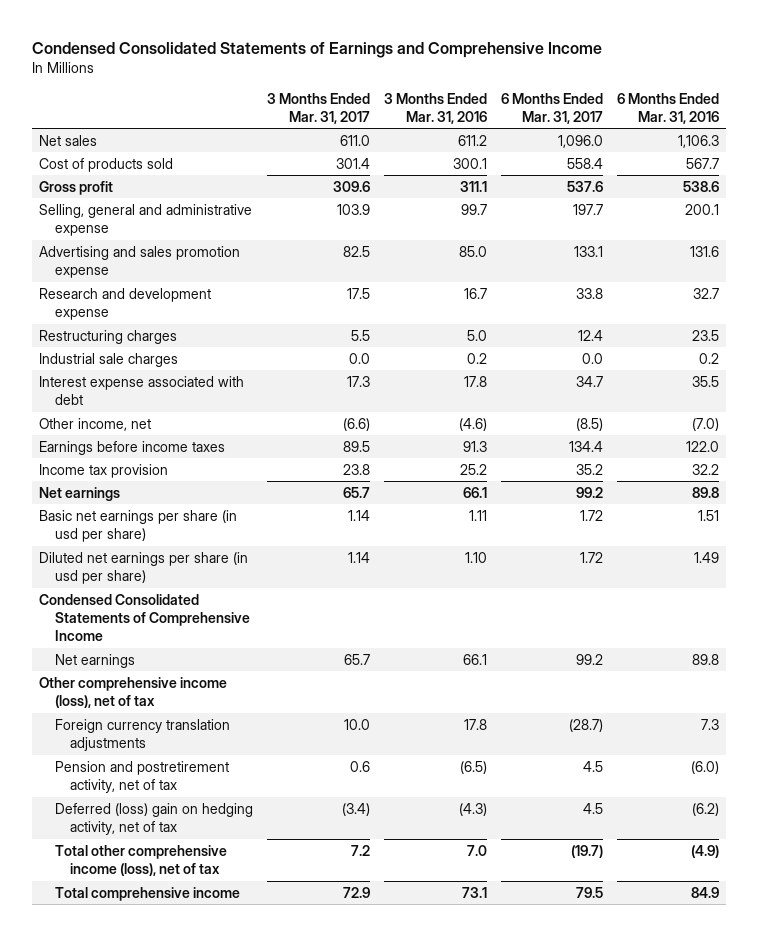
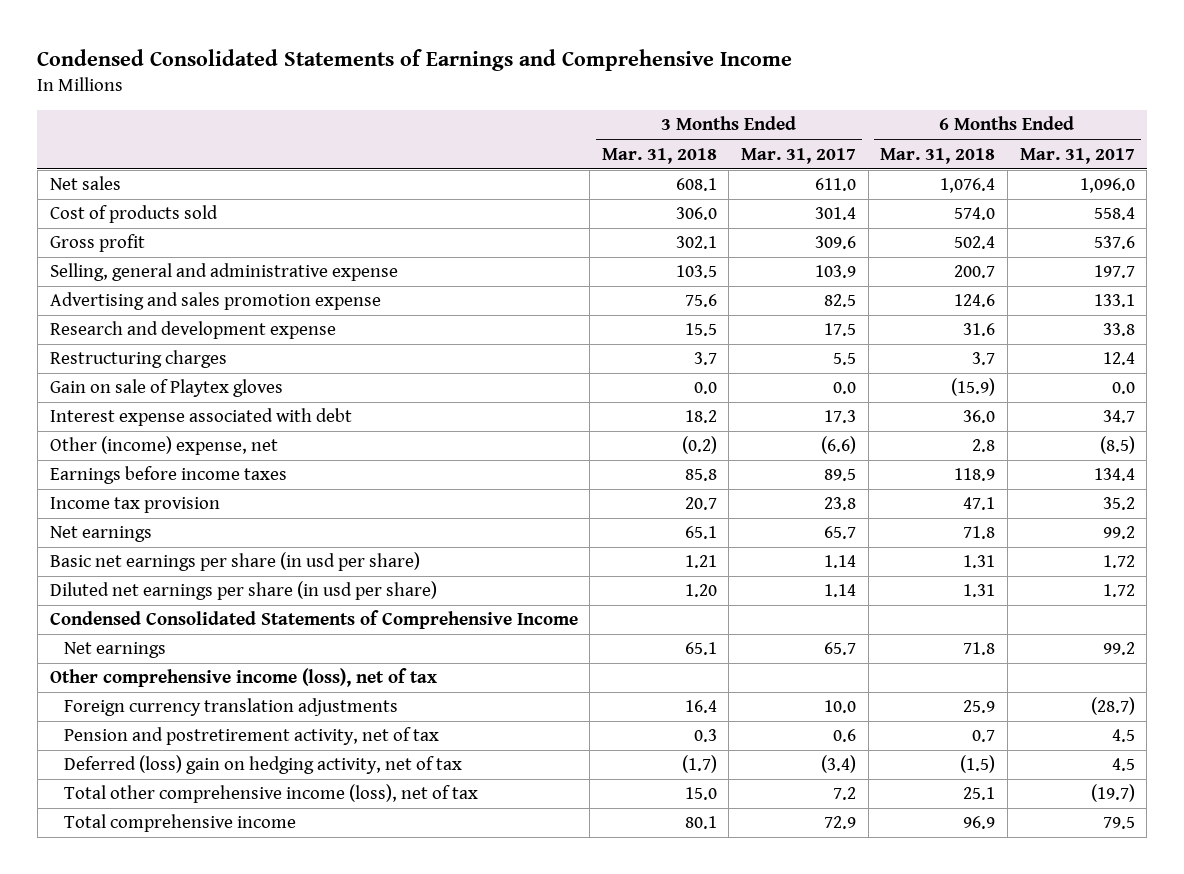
[383,92,487,124] 3 Months Ended Mar. 31, 2016 -> none
[617,92,720,124] 6 Months Ended Mar. 31, 2016 -> none
none -> [601,147,717,164] Mar. 31, 2018
none -> [880,147,996,164] Mar. 31, 2018
[39,352,179,367] Industrial sale charges -> none
none -> [49,379,283,398] Gain on sale of Playtex gloves
[39,417,152,431] Other income, net -> [49,436,278,456] Other (income) expense, net

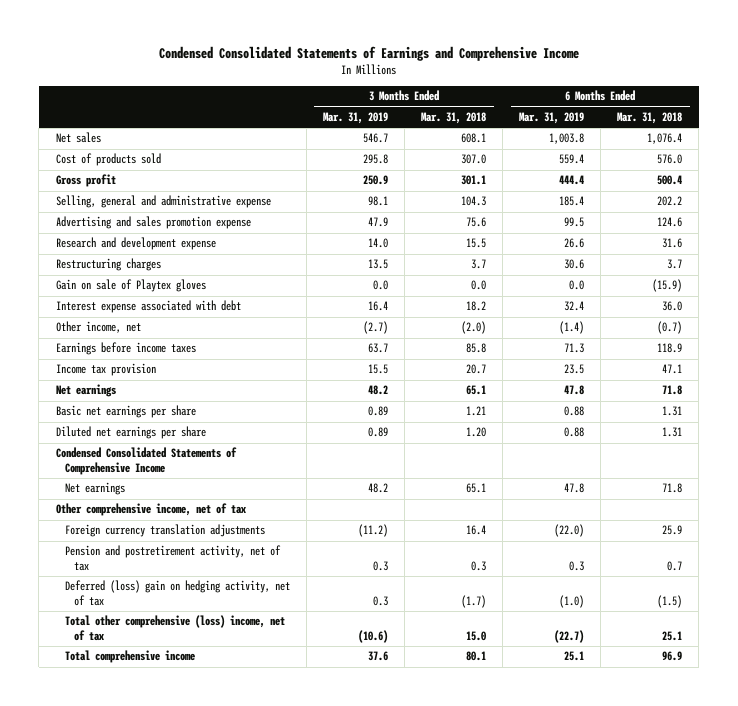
[741,147,857,164] Mar. 31, 2017 -> none
[1019,147,1135,164] Mar. 31, 2017 -> none
none -> [322,111,388,124] Mar. 31, 2019
none -> [518,111,584,124] Mar. 31, 2019
[675,207,717,221] 306.0 -> [460,154,486,165] 307.0
[954,207,996,221] 574.0 -> [657,154,683,165] 576.0
[675,236,717,250] 302.1 -> [460,175,486,186] 301.1
[954,236,996,250] 502.4 -> [657,175,683,186] 500.4
[675,265,717,279] 103.5 -> [460,196,486,207] 104.3
[954,265,996,279] 200.7 -> [657,196,683,207] 202.2
[49,436,278,456] Other (income) expense, net -> [55,321,141,334] Other income, net
[681,436,717,455] (0.2) -> [460,321,486,335] (2.0)
[972,439,996,453] 2.8 -> [657,321,683,335] (0.7)
[49,552,420,572] Basic net earnings per share (in usd per share) -> [55,405,196,419] Basic net earnings per share
[49,581,437,601] Diluted net earnings per share (in usd per share) -> [55,426,206,440] Diluted net earnings per share
[49,668,437,688] Other comprehensive income (loss), net of tax -> [55,503,246,517] Other comprehensive income, net of tax
[63,784,478,804] Total other comprehensive income (loss), net of tax -> [64,615,285,642] Total other comprehensive (loss) income, net of tax

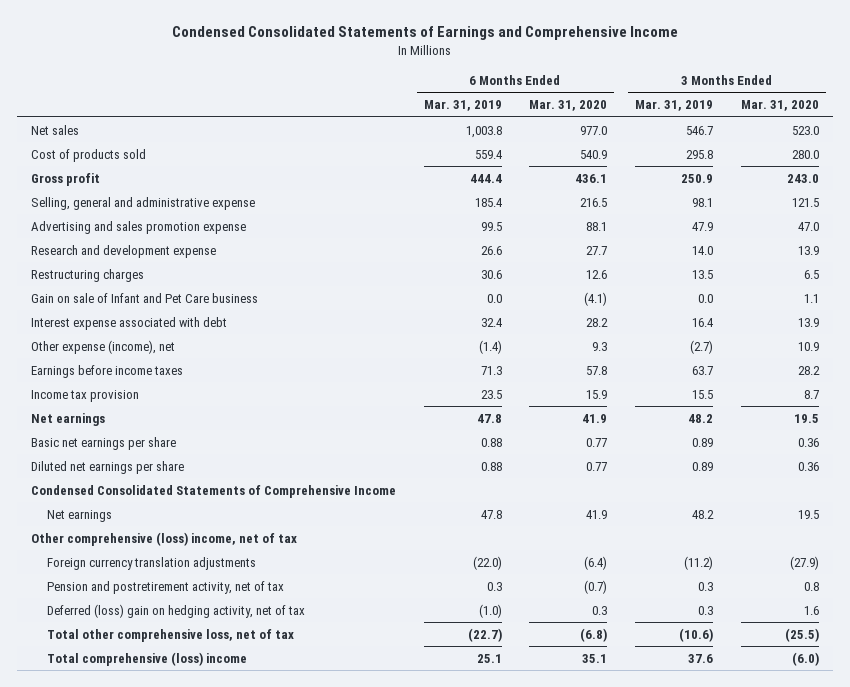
[420,111,486,124] Mar. 31, 2018 -> none
[617,111,683,124] Mar. 31, 2018 -> none
none -> [529,100,608,112] Mar. 31, 2020
none -> [740,100,819,112] Mar. 31, 2020
[55,279,206,293] Gain on sale of Playtex gloves -> none
none -> [30,292,258,303] Gain on sale of Infant and Pet Care business
[55,321,141,334] Other income, net -> [30,339,175,354] Other expense (income), net
[55,503,246,517] Other comprehensive income, net of tax -> [30,531,297,546] Other comprehensive (loss) income, net of tax
[64,615,285,642] Total other comprehensive (loss) income, net of tax -> [47,628,295,642] Total other comprehensive loss, net of tax
[64,650,195,664] Total comprehensive income -> [47,651,248,666] Total comprehensive (loss) income

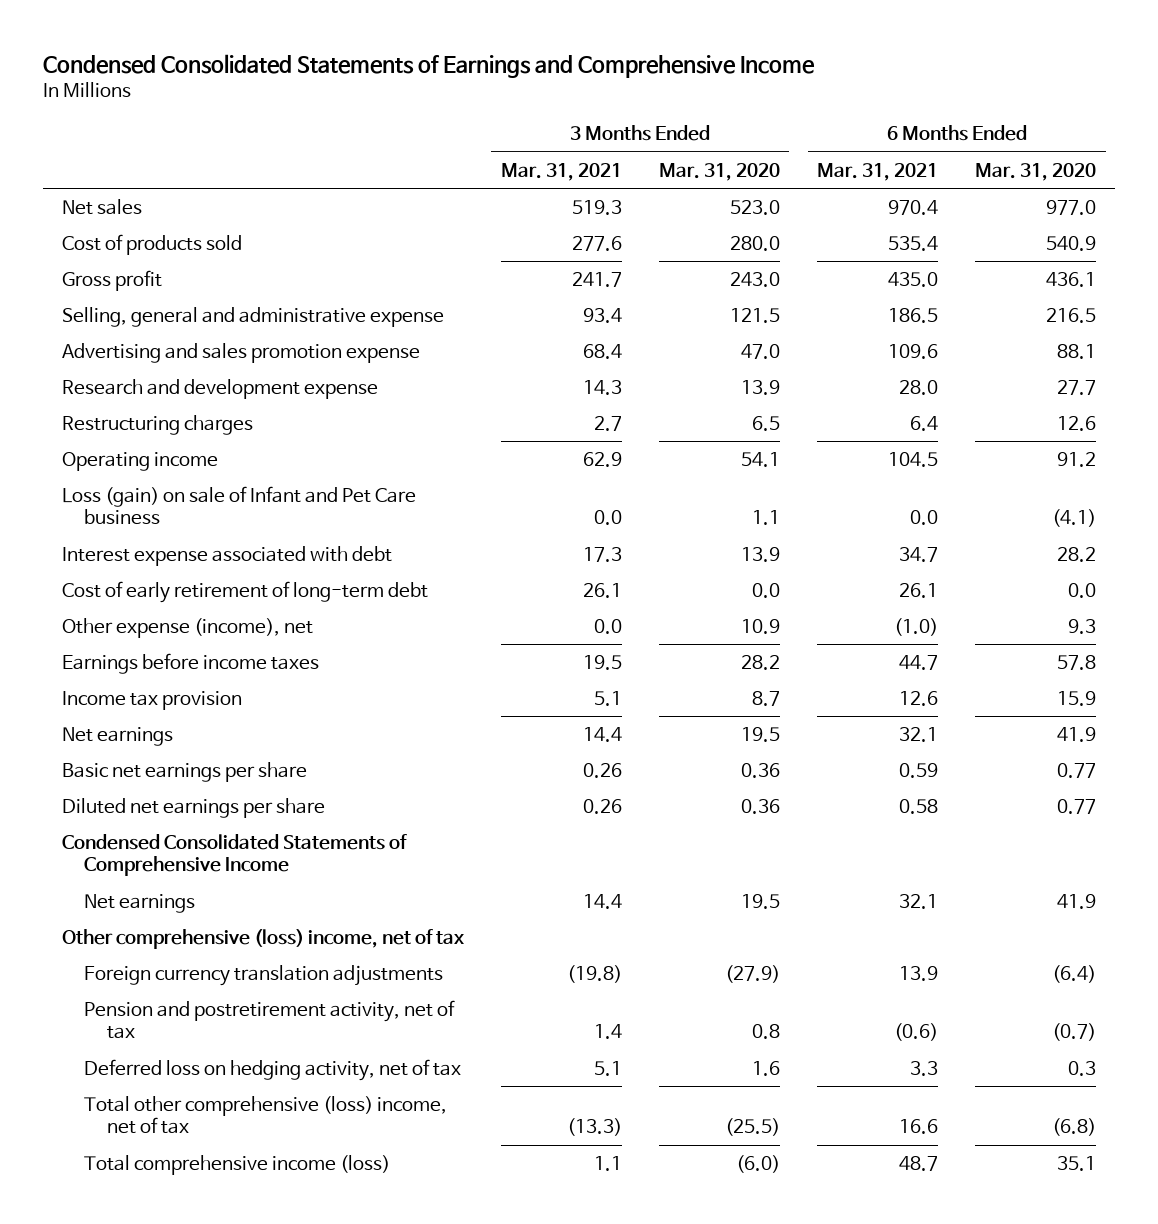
[423,100,502,112] Mar. 31, 2019 -> none
[635,100,714,112] Mar. 31, 2019 -> none
none -> [500,162,622,181] Mar. 31, 2021
none -> [817,162,939,181] Mar. 31, 2021
none -> [61,451,218,471] Operating income
[30,292,258,303] Gain on sale of Infant and Pet Care business -> [61,485,416,526] Loss (gain) on sale of Infant and Pet Care business
none -> [61,580,428,603] Cost of early retirement of long-term debt
[47,603,306,618] Deferred (loss) gain on hedging activity, net of tax -> [84,1058,462,1081] Deferred loss on hedging activity, net of tax
[47,628,295,642] Total other comprehensive loss, net of tax -> [84,1095,448,1135] Total other comprehensive (loss) income, net of tax
[47,651,248,666] Total comprehensive (loss) income -> [84,1154,391,1175] Total comprehensive income (loss)

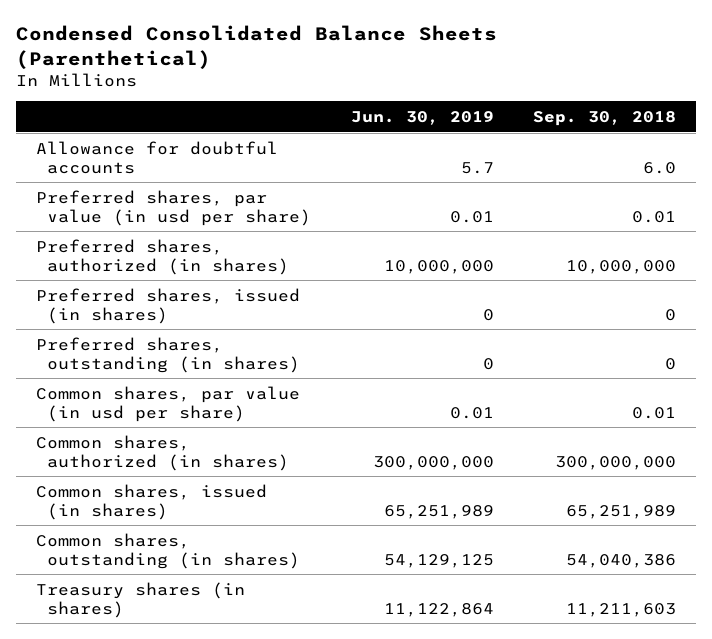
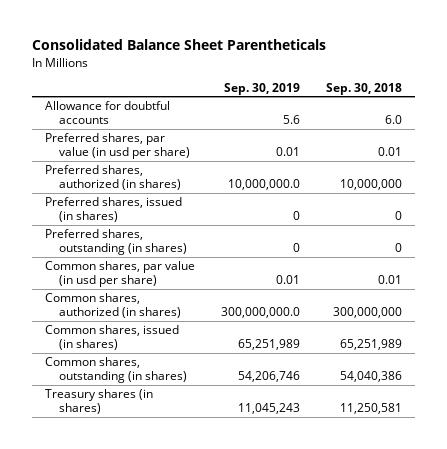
[16,25,498,69] Condensed Consolidated Balance Sheets (Parenthetical) -> [31,39,326,51] Consolidated Balance Sheet Parentheticals
[350,110,494,125] Jun. 30, 2019 -> none
none -> [223,82,300,95] Sep. 30, 2019
[565,602,676,617] 11,211,603 -> [339,403,402,415] 11,250,581

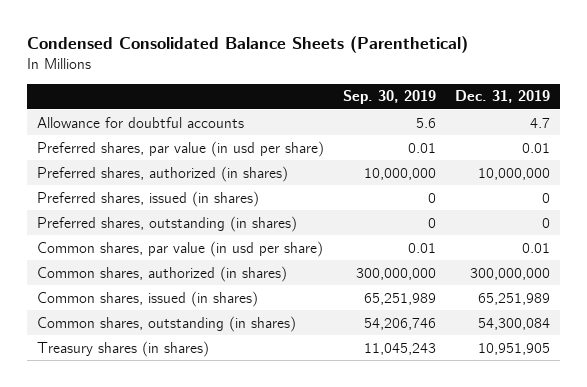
[31,39,326,51] Consolidated Balance Sheet Parentheticals -> [26,36,468,54] Condensed Consolidated Balance Sheets (Parenthetical)
[325,82,402,95] Sep. 30, 2018 -> none
none -> [455,90,551,104] Dec. 31, 2019
[227,179,300,191] 10,000,000.0 -> [364,167,437,180] 10,000,000
[220,307,300,319] 300,000,000.0 -> [356,267,437,280] 300,000,000

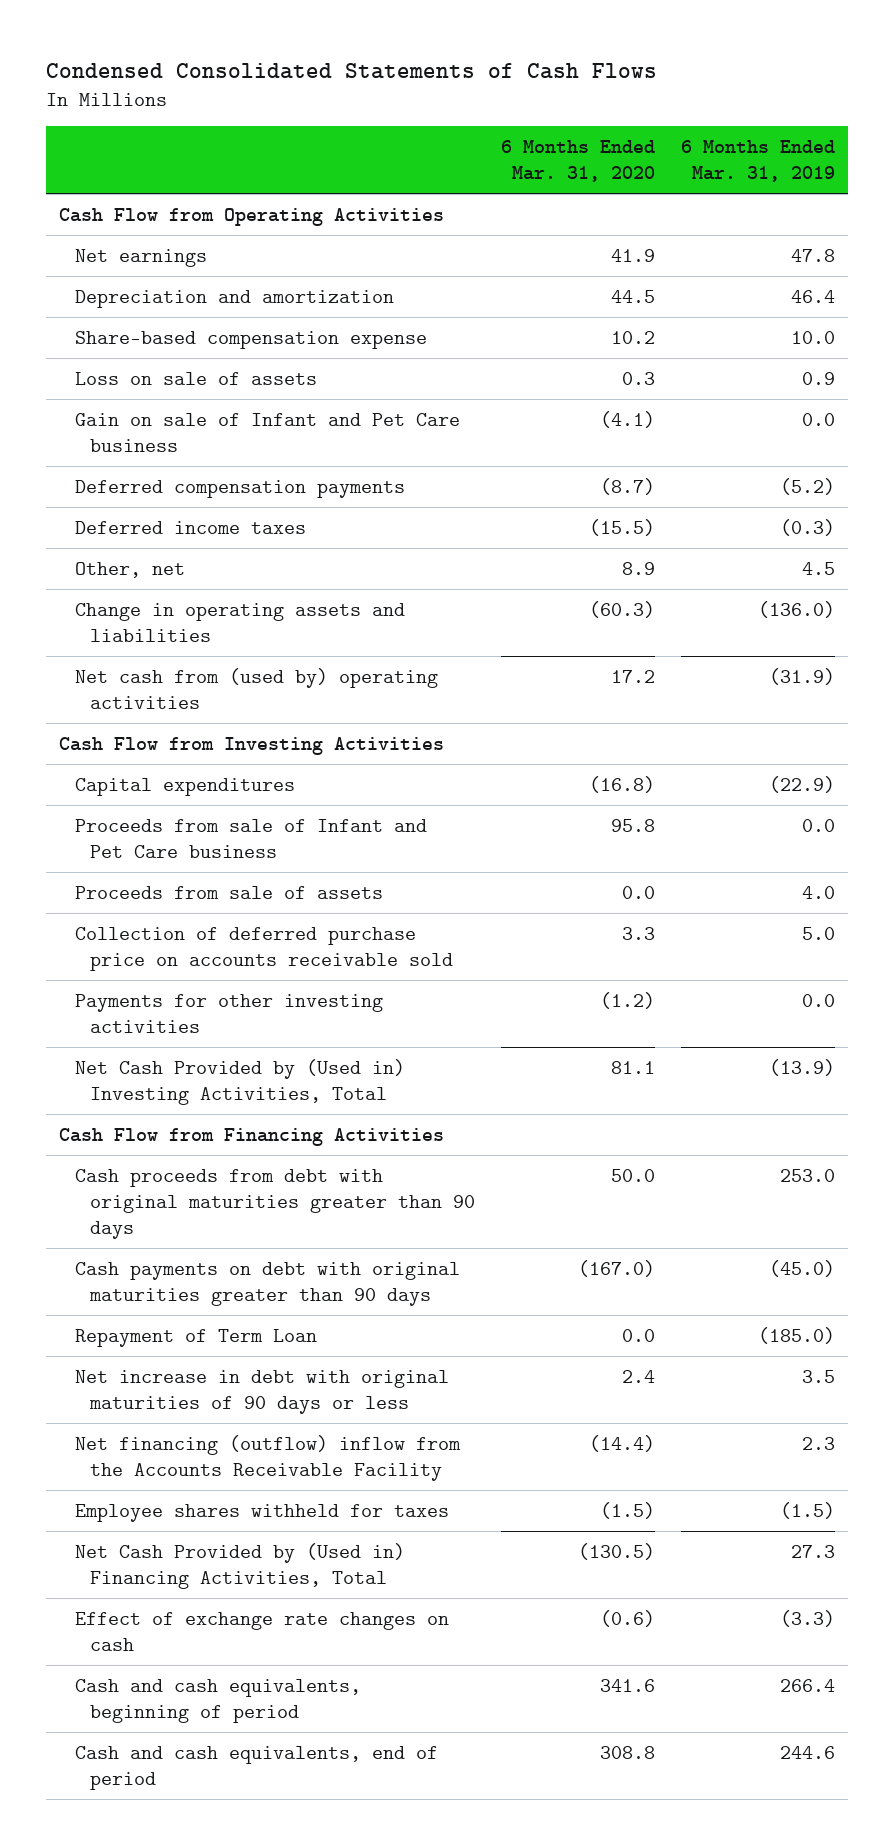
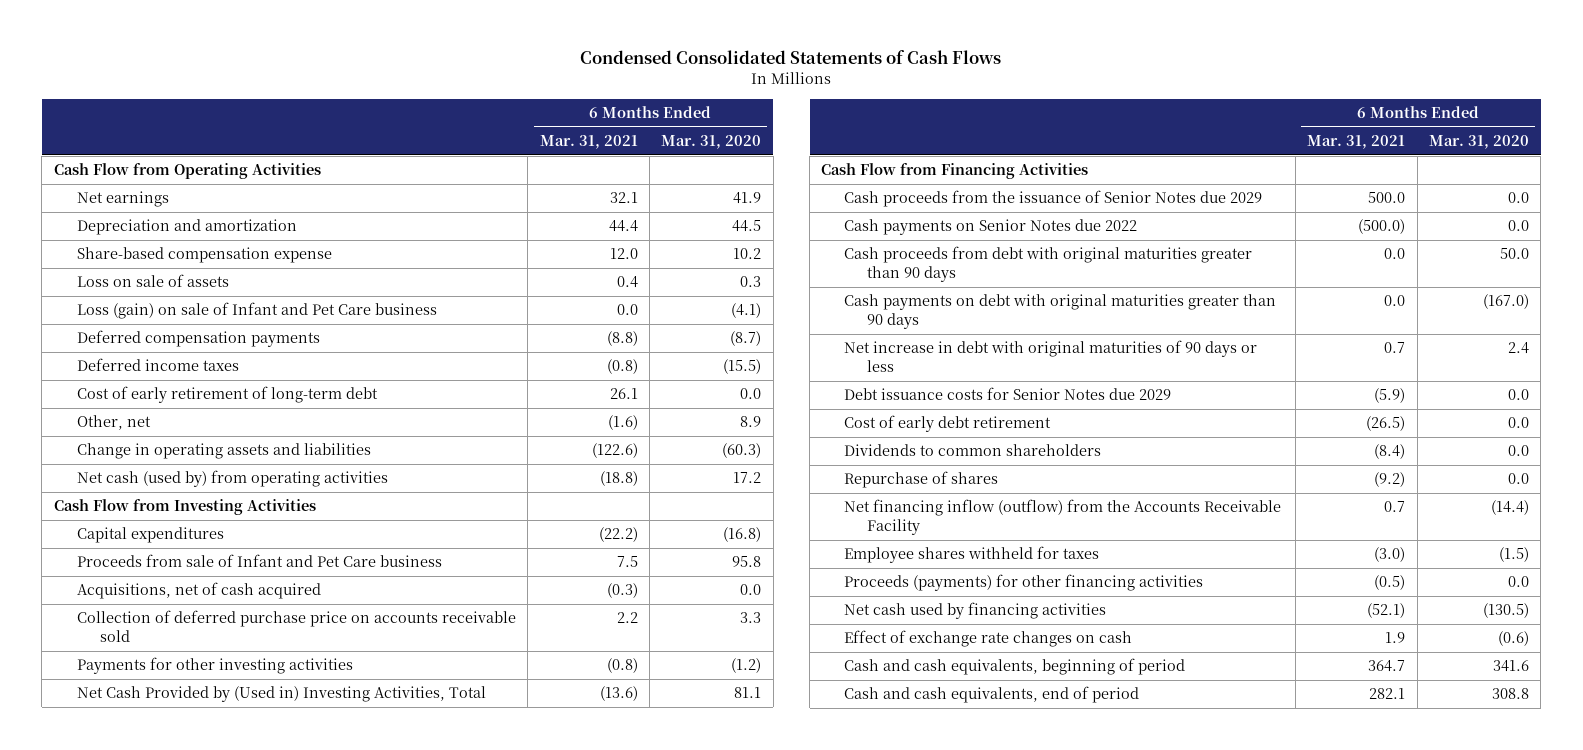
[681,140,836,183] 6 Months Ended Mar. 31, 2019 -> none
none -> [539,135,638,150] Mar. 31, 2021
[74,412,460,452] Gain on sale of Infant and Pet Care business -> [76,302,437,320] Loss (gain) on sale of Infant and Pet Care business
none -> [76,386,378,404] Cost of early retirement of long-term debt
[74,667,438,709] Net cash from (used by) operating activities -> [76,470,388,488] Net cash (used by) from operating activities
[74,885,383,899] Proceeds from sale of assets -> none
none -> [76,582,321,600] Acquisitions, net of cash acquired
none -> [844,190,1263,208] Cash proceeds from the issuance of Senior Notes due 2029
none -> [844,219,1138,236] Cash payments on Senior Notes due 2022
[74,1328,317,1347] Repayment of Term Loan -> none
none -> [844,387,1172,401] Debt issuance costs for Senior Notes due 2029
none -> [844,415,1052,433] Cost of early debt retirement
none -> [844,444,1102,457] Dividends to common shareholders
none -> [844,471,999,489] Repurchase of shares
[74,1434,461,1481] Net financing (outflow) inflow from the Accounts Receivable Facility -> [844,499,1282,535] Net financing inflow (outflow) from the Accounts Receivable Facility
none -> [844,574,1204,592] Proceeds (payments) for other financing activities
[74,1542,405,1589] Net Cash Provided by (Used in) Financing Activities, Total -> [844,602,1107,620] Net cash used by financing activities

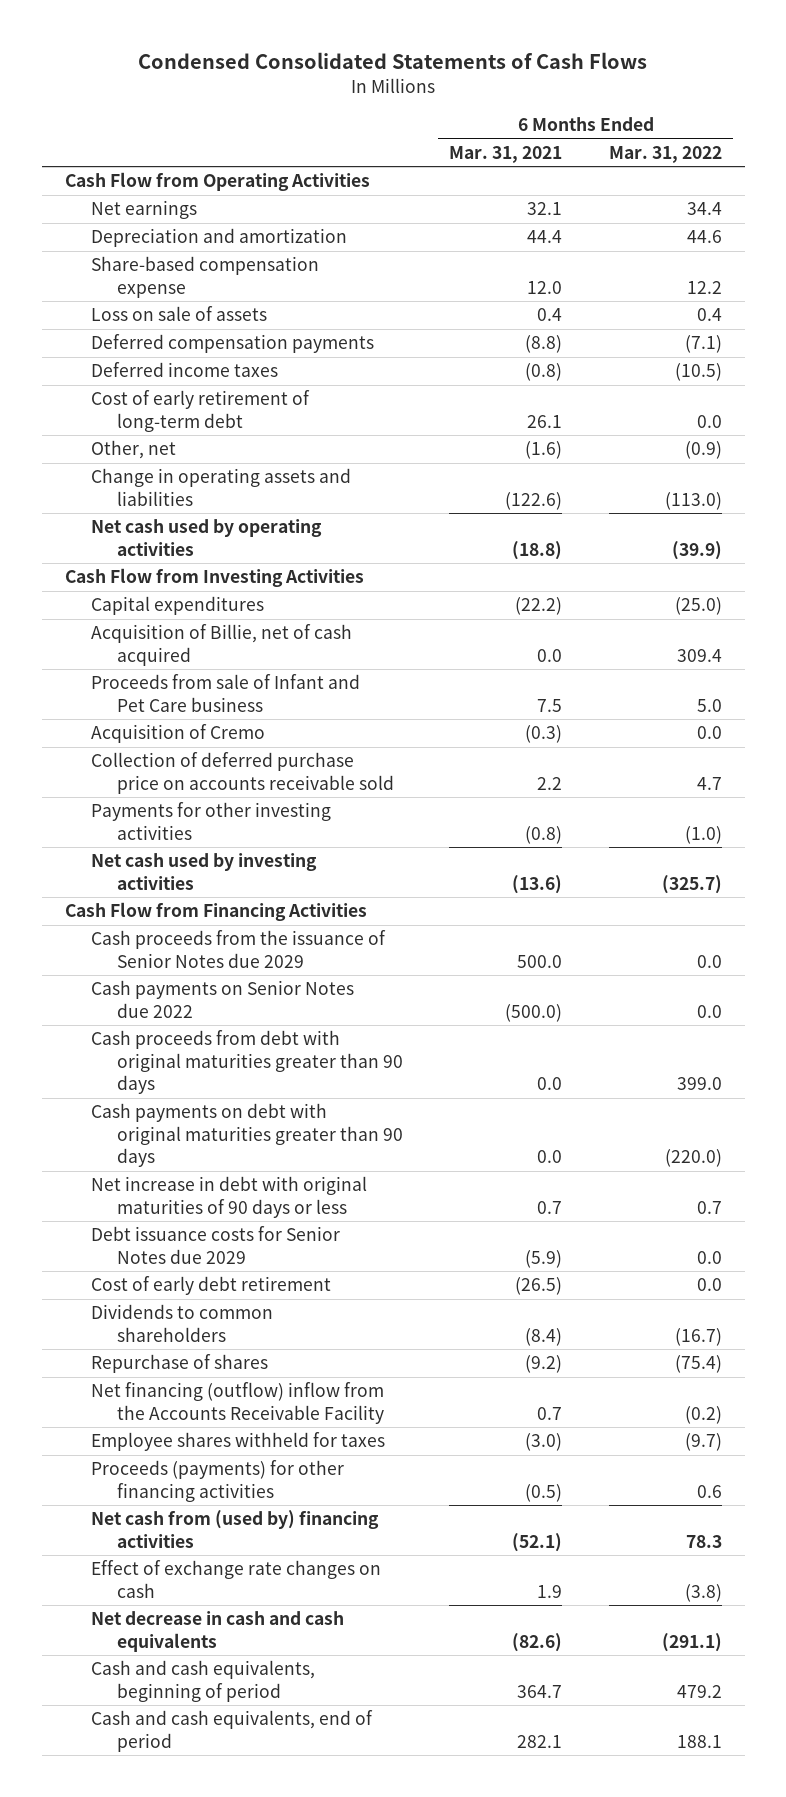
[661,135,762,150] Mar. 31, 2020 -> none
none -> [608,145,722,163] Mar. 31, 2022
[76,302,437,320] Loss (gain) on sale of Infant and Pet Care business -> none
[76,470,388,488] Net cash (used by) from operating activities -> [91,519,323,556] Net cash used by operating activities
none -> [91,624,353,666] Acquisition of Billie, net of cash acquired
[76,582,321,600] Acquisitions, net of cash acquired -> none
none -> [91,724,266,744] Acquisition of Cremo
[76,686,486,703] Net Cash Provided by (Used in) Investing Activities, Total -> [91,853,318,890] Net cash used by investing activities
[844,499,1282,535] Net financing inflow (outflow) from the Accounts Receivable Facility -> [91,1382,385,1424] Net financing (outflow) inflow from the Accounts Receivable Facility
[844,602,1107,620] Net cash used by financing activities -> [91,1510,380,1548] Net cash from (used by) financing activities
none -> [91,1611,345,1652] Net decrease in cash and cash equivalents

